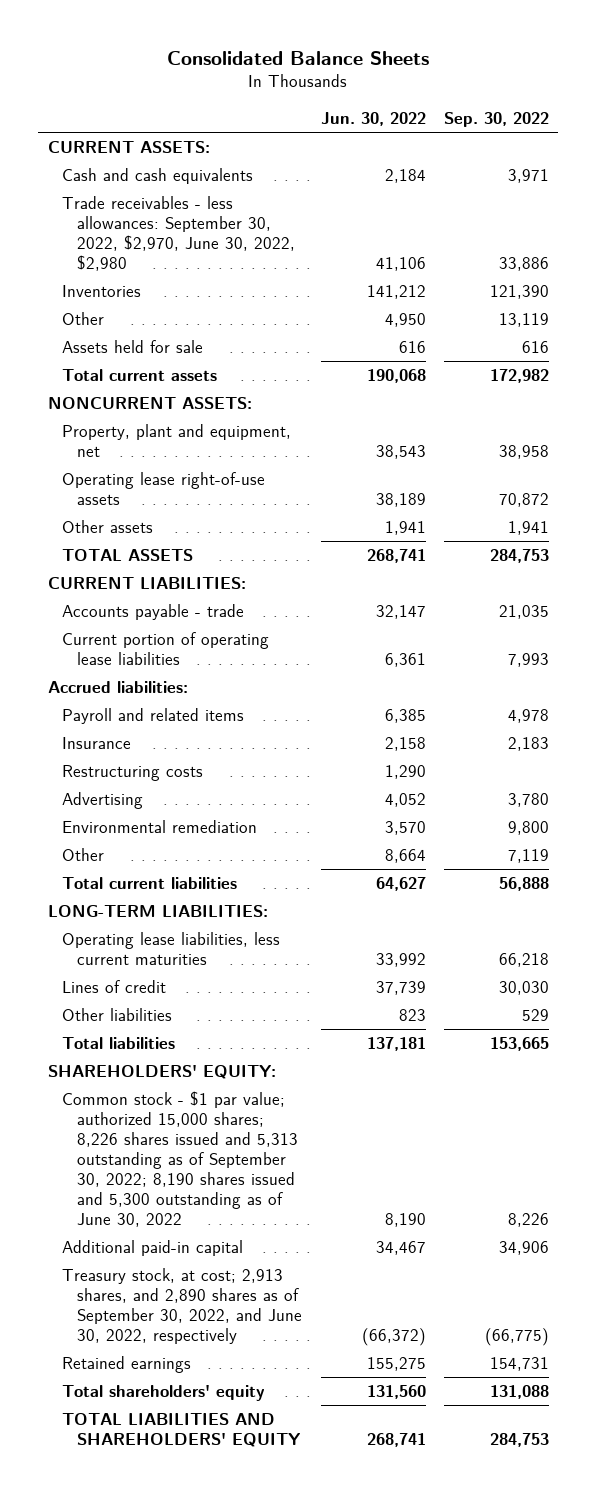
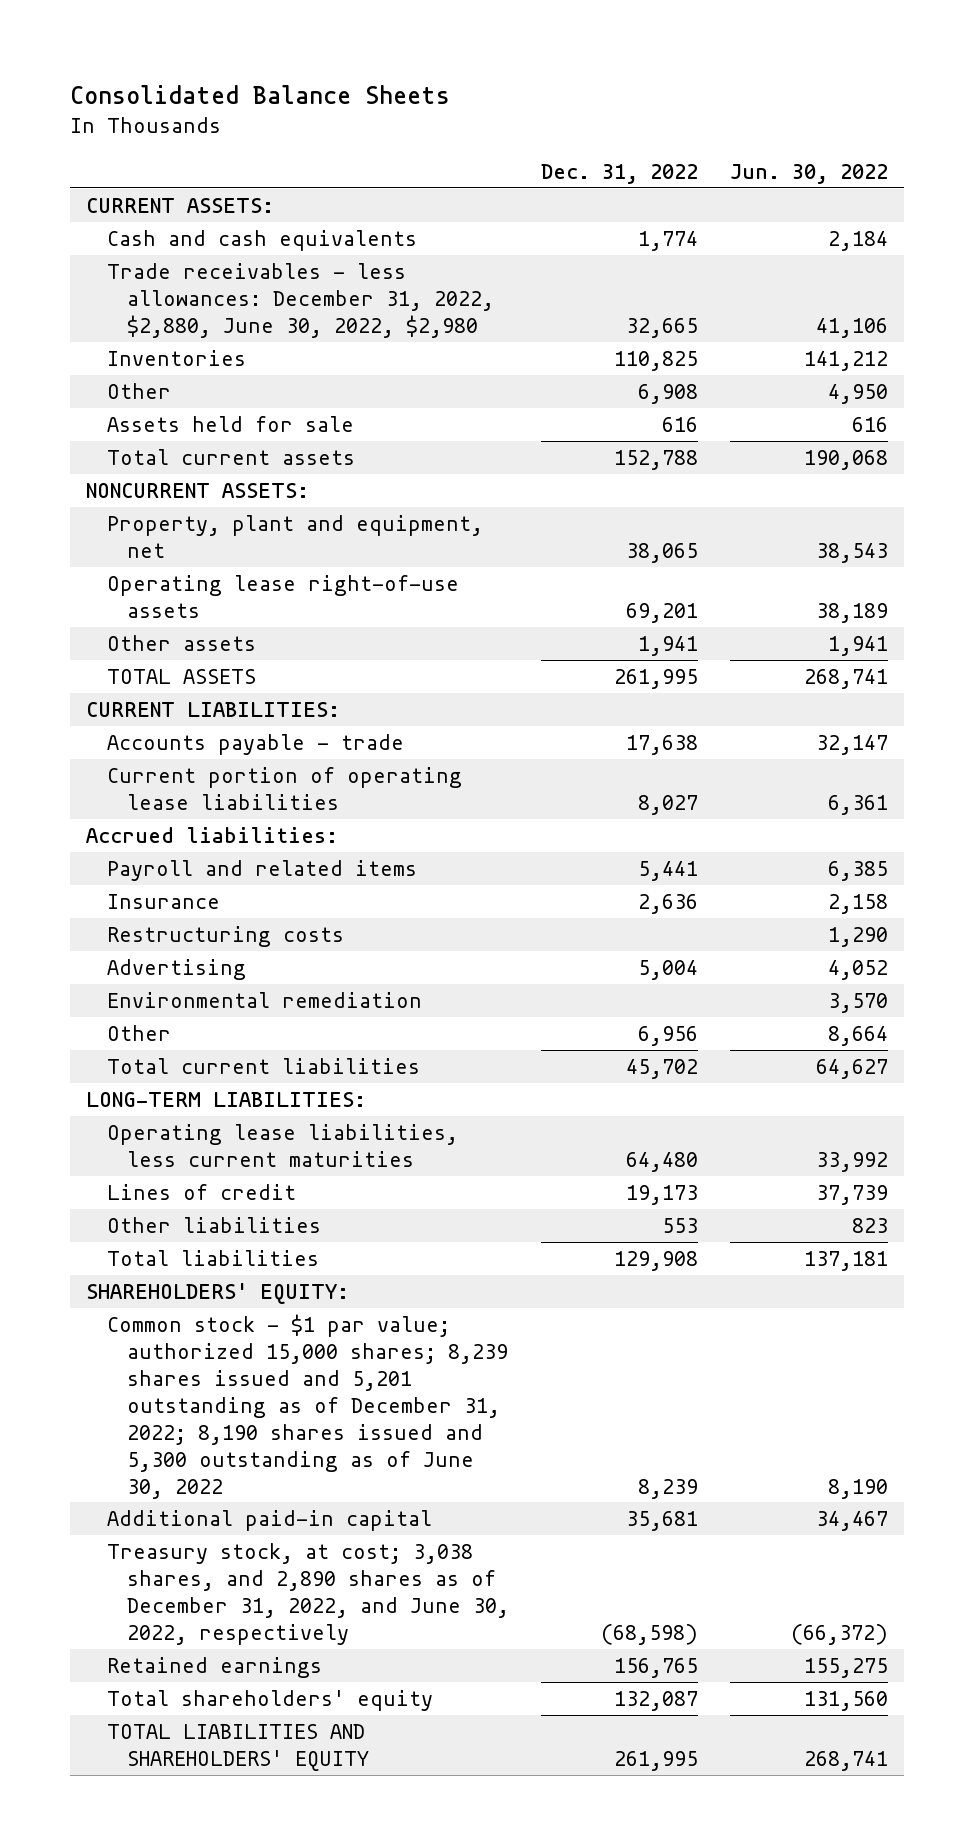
[443,112,549,128] Sep. 30, 2022 -> none
none -> [541,163,699,184] Dec. 31, 2022
[62,195,296,271] Trade receivables - less allowances: September 30, 2022, $2,970, June 30, 2022, $2,980 -> [106,262,495,338] Trade receivables - less allowances: December 31, 2022, $2,880, June 30, 2022, $2,980
[62,1090,299,1227] Common stock - $1 par value; authorized 15,000 shares; 8,226 shares issued and 5,313 outstanding as of September 30, 2022; 8,190 shares issued and 5,300 outstanding as of June 30, 2022 -> [106,1313,509,1499] Common stock - $1 par value; authorized 15,000 shares; 8,239 shares issued and 5,201 outstanding as of December 31, 2022; 8,190 shares issued and 5,300 outstanding as of June 30, 2022
[62,1267,303,1344] Treasury stock, at cost; 2,913 shares, and 2,890 shares as of September 30, 2022, and June 30, 2022, respectively -> [106,1542,510,1645] Treasury stock, at cost; 3,038 shares, and 2,890 shares as of December 31, 2022, and June 30, 2022, respectively

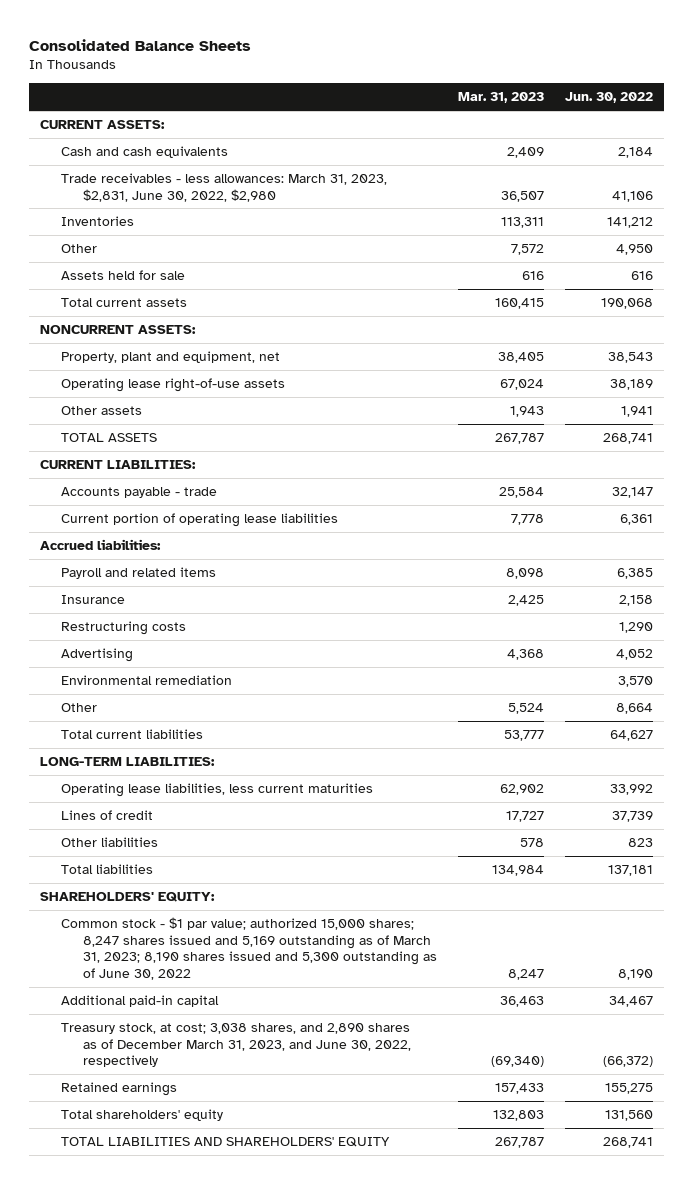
[541,163,699,184] Dec. 31, 2022 -> none
none -> [458,92,545,104] Mar. 31, 2023
[106,262,495,338] Trade receivables - less allowances: December 31, 2022, $2,880, June 30, 2022, $2,980 -> [61,173,388,202] Trade receivables - less allowances: March 31, 2023, $2,831, June 30, 2022, $2,980
[106,1313,509,1499] Common stock - $1 par value; authorized 15,000 shares; 8,239 shares issued and 5,201 outstanding as of December 31, 2022; 8,190 shares issued and 5,300 outstanding as of June 30, 2022 -> [61,917,438,980] Common stock - $1 par value; authorized 15,000 shares; 8,247 shares issued and 5,169 outstanding as of March 31, 2023; 8,190 shares issued and 5,300 outstanding as of June 30, 2022
[106,1542,510,1645] Treasury stock, at cost; 3,038 shares, and 2,890 shares as of December 31, 2022, and June 30, 2022, respectively -> [61,1023,412,1068] Treasury stock, at cost; 3,038 shares, and 2,890 shares as of December March 31, 2023, and June 30, 2022, respectively

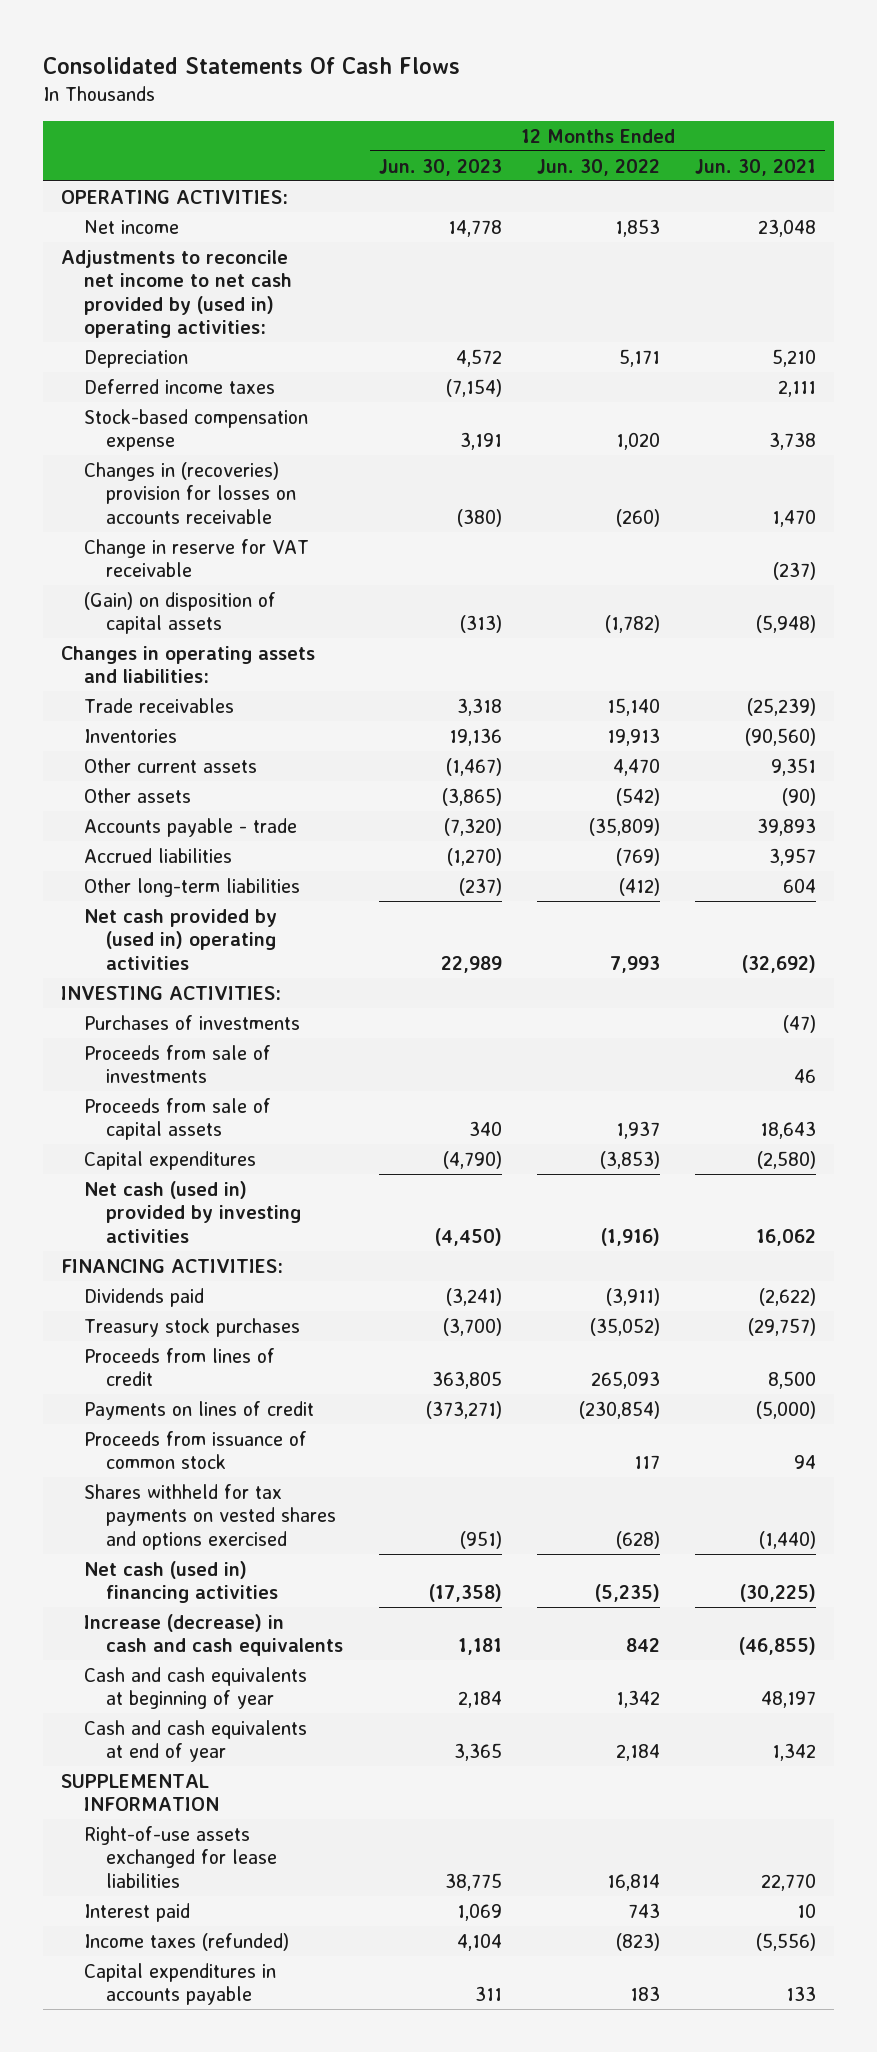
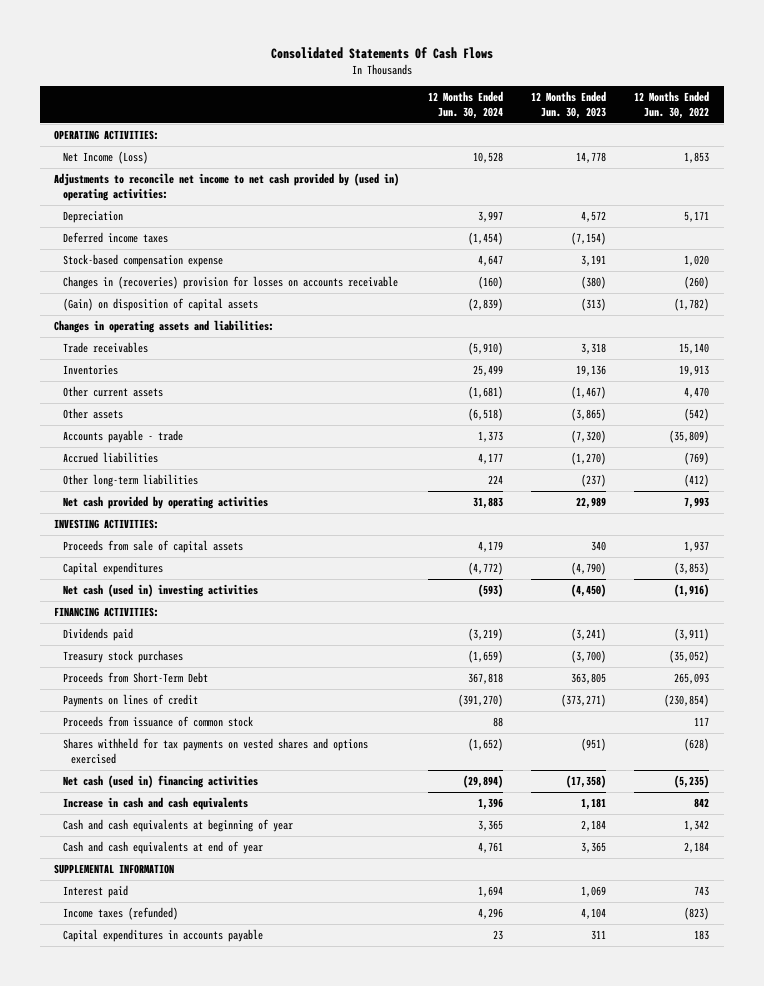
[695,158,817,176] Jun. 30, 2021 -> none
none -> [427,90,503,120] 12 Months Ended Jun. 30, 2024
[83,219,179,234] Net income -> [62,150,148,164] Net Income (Loss)
[83,538,309,578] Change in reserve for VAT receivable -> none
[83,908,277,970] Net cash provided by (used in) operating activities -> [62,495,268,509] Net cash provided by operating activities
[83,1014,300,1030] Purchases of investments -> none
[83,1044,271,1084] Proceeds from sale of investments -> none
[83,1180,302,1243] Net cash (used in) provided by investing activities -> [62,583,258,597] Net cash (used in) investing activities
[83,1347,275,1387] Proceeds from lines of credit -> [62,671,208,683] Proceeds from Short-Term Debt
[83,1613,344,1657] Increase (decrease) in cash and cash equivalents -> [62,796,248,810] Increase in cash and cash equivalents
[83,1825,278,1888] Right-of-use assets exchanged for lease liabilities -> none

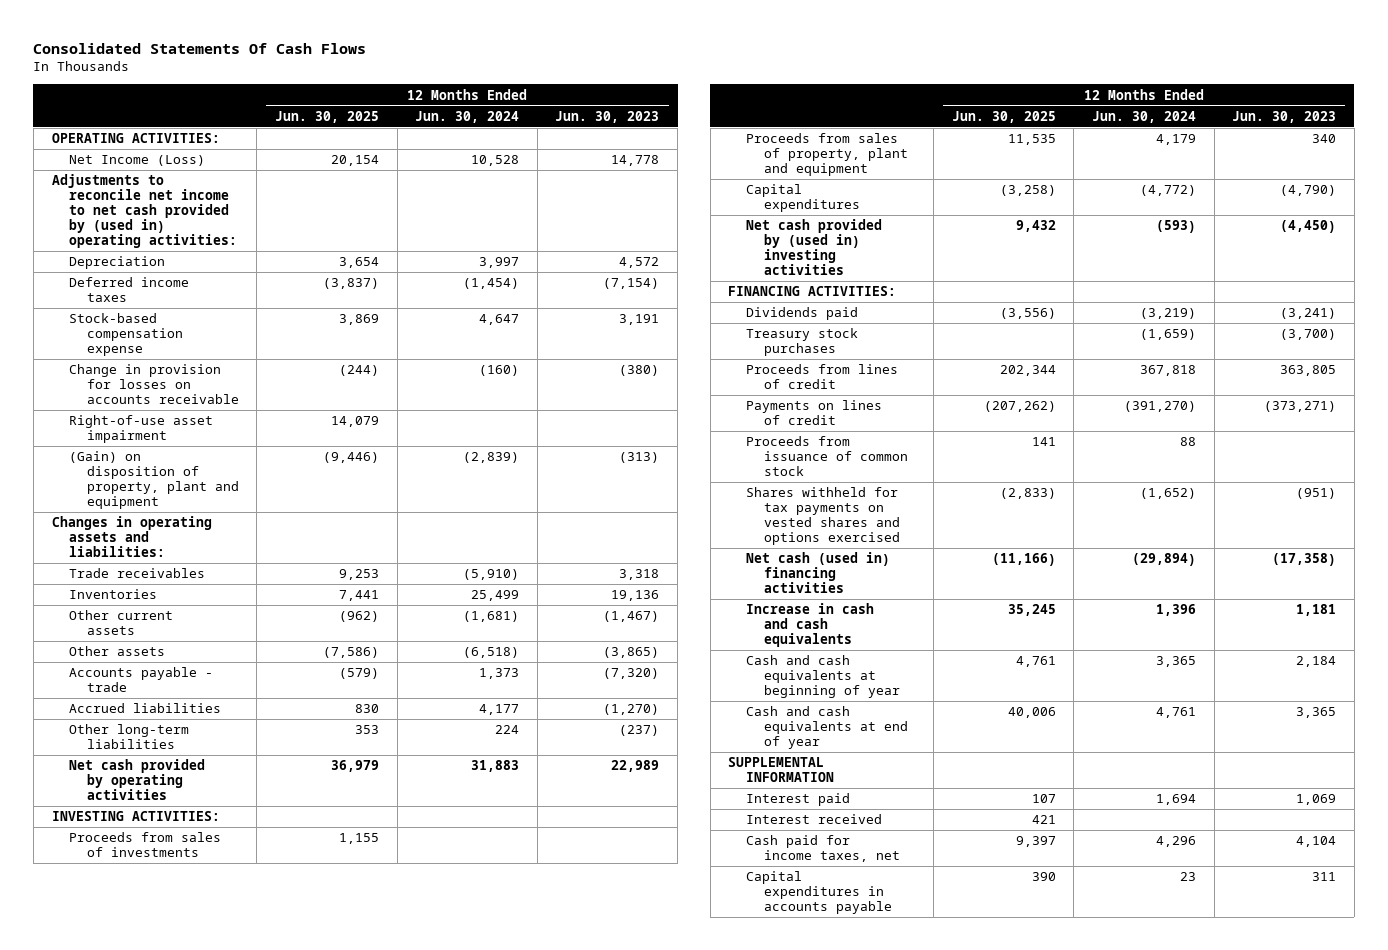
[634,90,710,120] 12 Months Ended Jun. 30, 2022 -> none
none -> [274,110,379,123] Jun. 30, 2025
[62,275,398,289] Changes in (recoveries) provision for losses on accounts receivable -> [69,364,239,405] Change in provision for losses on accounts receivable
none -> [69,415,214,444] Right-of-use asset impairment
[62,297,258,311] (Gain) on disposition of capital assets -> [69,451,239,510] (Gain) on disposition of property, plant and equipment
none -> [69,832,222,858] Proceeds from sales of investments
[62,539,243,553] Proceeds from sale of capital assets -> [745,133,908,177] Proceeds from sales of property, plant and equipment
[62,583,258,597] Net cash (used in) investing activities -> [745,219,882,276] Net cash provided by (used in) investing activities
[62,671,208,683] Proceeds from Short-Term Debt -> [745,364,898,390] Proceeds from lines of credit
none -> [745,814,882,825] Interest received
[62,906,178,920] Income taxes (refunded) -> [745,835,900,863] Cash paid for income taxes, net

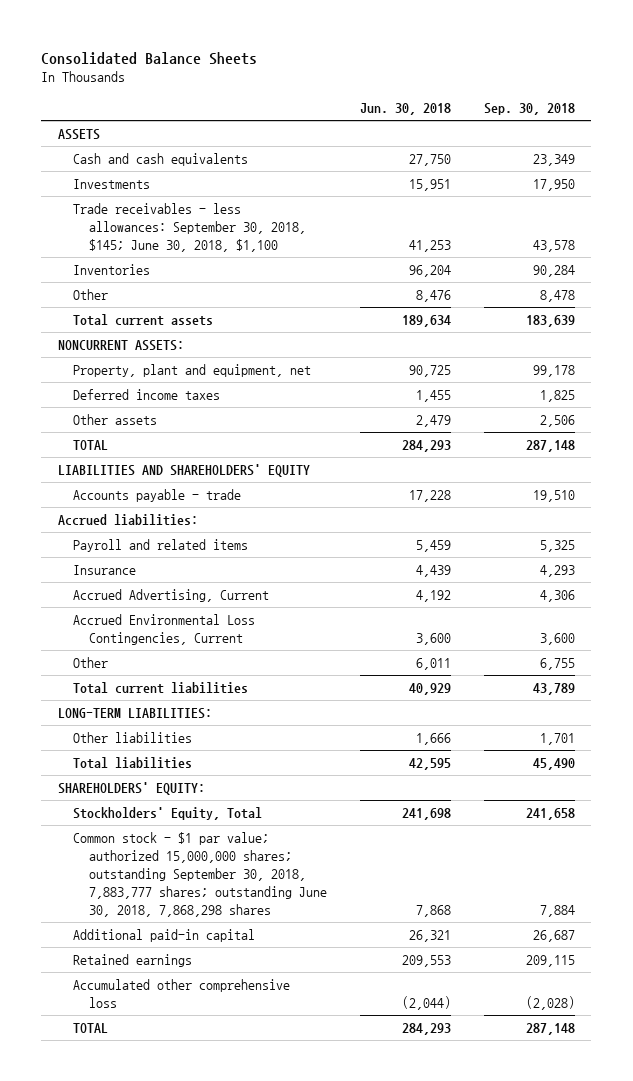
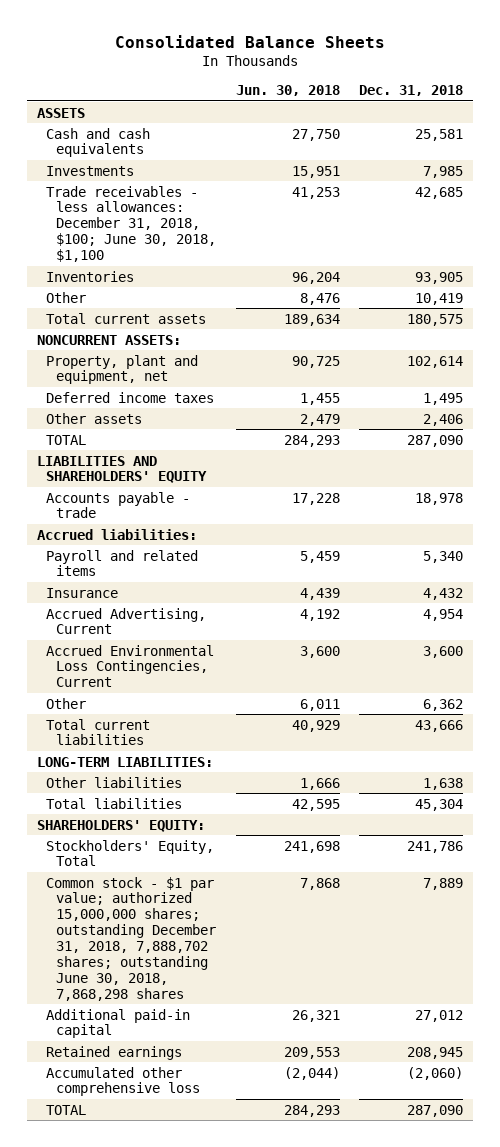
[483,103,575,116] Sep. 30, 2018 -> none
none -> [359,85,464,97] Dec. 31, 2018
[73,202,307,252] Trade receivables - less allowances: September 30, 2018, $145; June 30, 2018, $1,100 -> [46,185,216,263] Trade receivables - less allowances: December 31, 2018, $100; June 30, 2018, $1,100
[73,831,328,917] Common stock - $1 par value; authorized 15,000,000 shares; outstanding September 30, 2018, 7,883,777 shares; outstanding June 30, 2018, 7,868,298 shares -> [46,876,216,1001] Common stock - $1 par value; authorized 15,000,000 shares; outstanding December 31, 2018, 7,888,702 shares; outstanding June 30, 2018, 7,868,298 shares

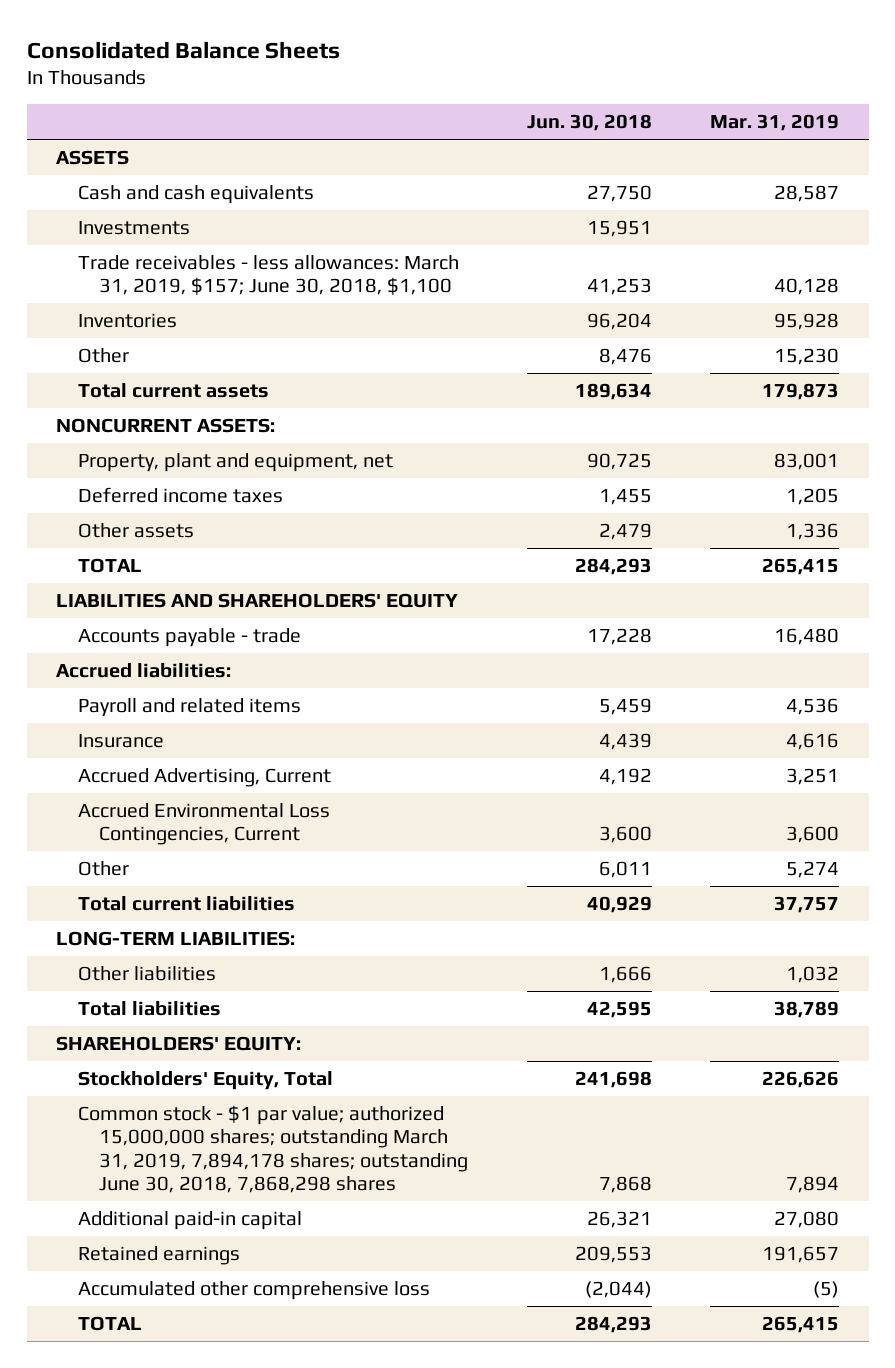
[359,85,464,97] Dec. 31, 2018 -> none
none -> [710,114,840,132] Mar. 31, 2019
[46,185,216,263] Trade receivables - less allowances: December 31, 2018, $100; June 30, 2018, $1,100 -> [77,254,459,296] Trade receivables - less allowances: March 31, 2019, $157; June 30, 2018, $1,100
[46,876,216,1001] Common stock - $1 par value; authorized 15,000,000 shares; outstanding December 31, 2018, 7,888,702 shares; outstanding June 30, 2018, 7,868,298 shares -> [77,1104,469,1193] Common stock - $1 par value; authorized 15,000,000 shares; outstanding March 31, 2019, 7,894,178 shares; outstanding June 30, 2018, 7,868,298 shares

